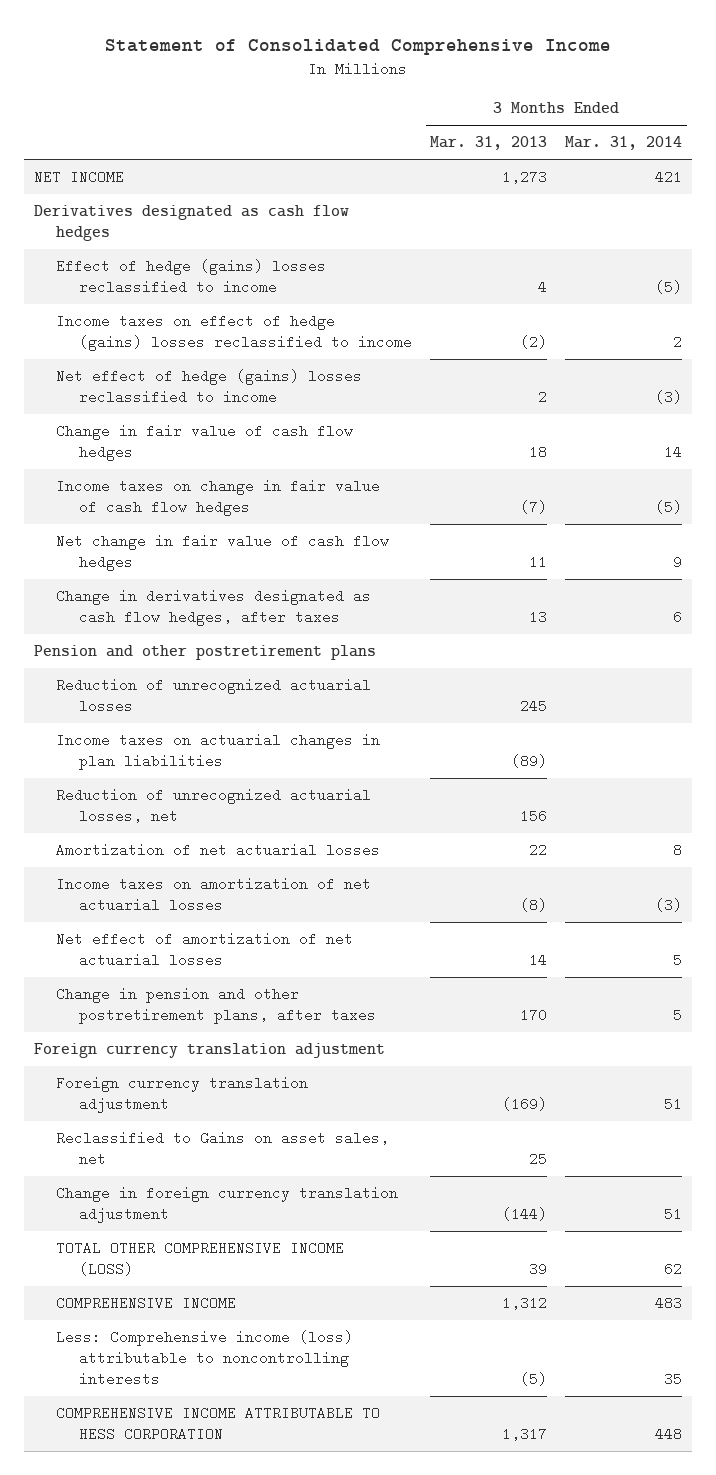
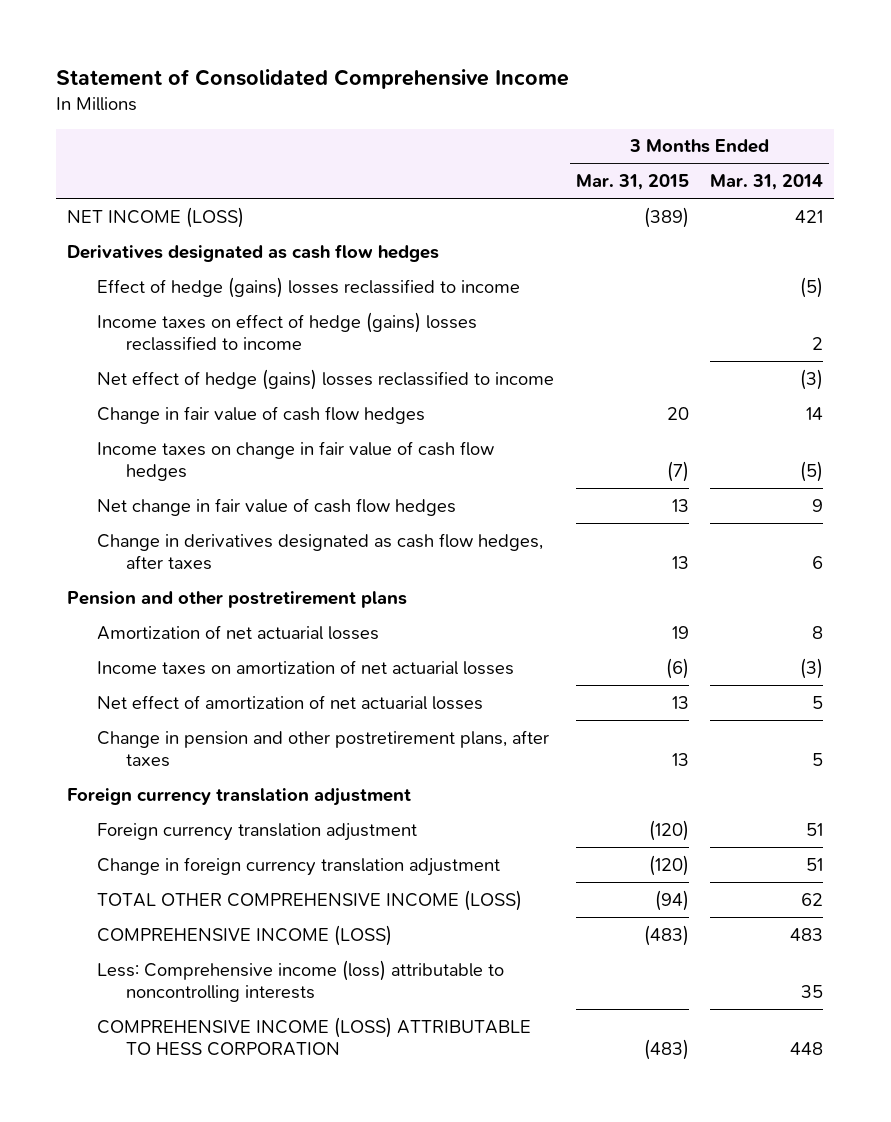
[430,136,548,151] Mar. 31, 2013 -> none
none -> [575,174,689,191] Mar. 31, 2015
[33,170,124,185] NET INCOME -> [67,206,245,228] NET INCOME (LOSS)
[56,678,372,714] Reduction of unrecognized actuarial losses -> none
[56,733,381,771] Income taxes on actuarial changes in plan liabilities -> none
[56,788,372,824] Reduction of unrecognized actuarial losses, net -> none
[56,1131,390,1167] Reclassified to Gains on asset sales, net -> none
[56,1296,237,1311] COMPREHENSIVE INCOME -> [96,924,392,946] COMPREHENSIVE INCOME (LOSS)
[56,1406,381,1442] COMPREHENSIVE INCOME ATTRIBUTABLE TO HESS CORPORATION -> [96,1016,531,1057] COMPREHENSIVE INCOME (LOSS) ATTRIBUTABLE TO HESS CORPORATION

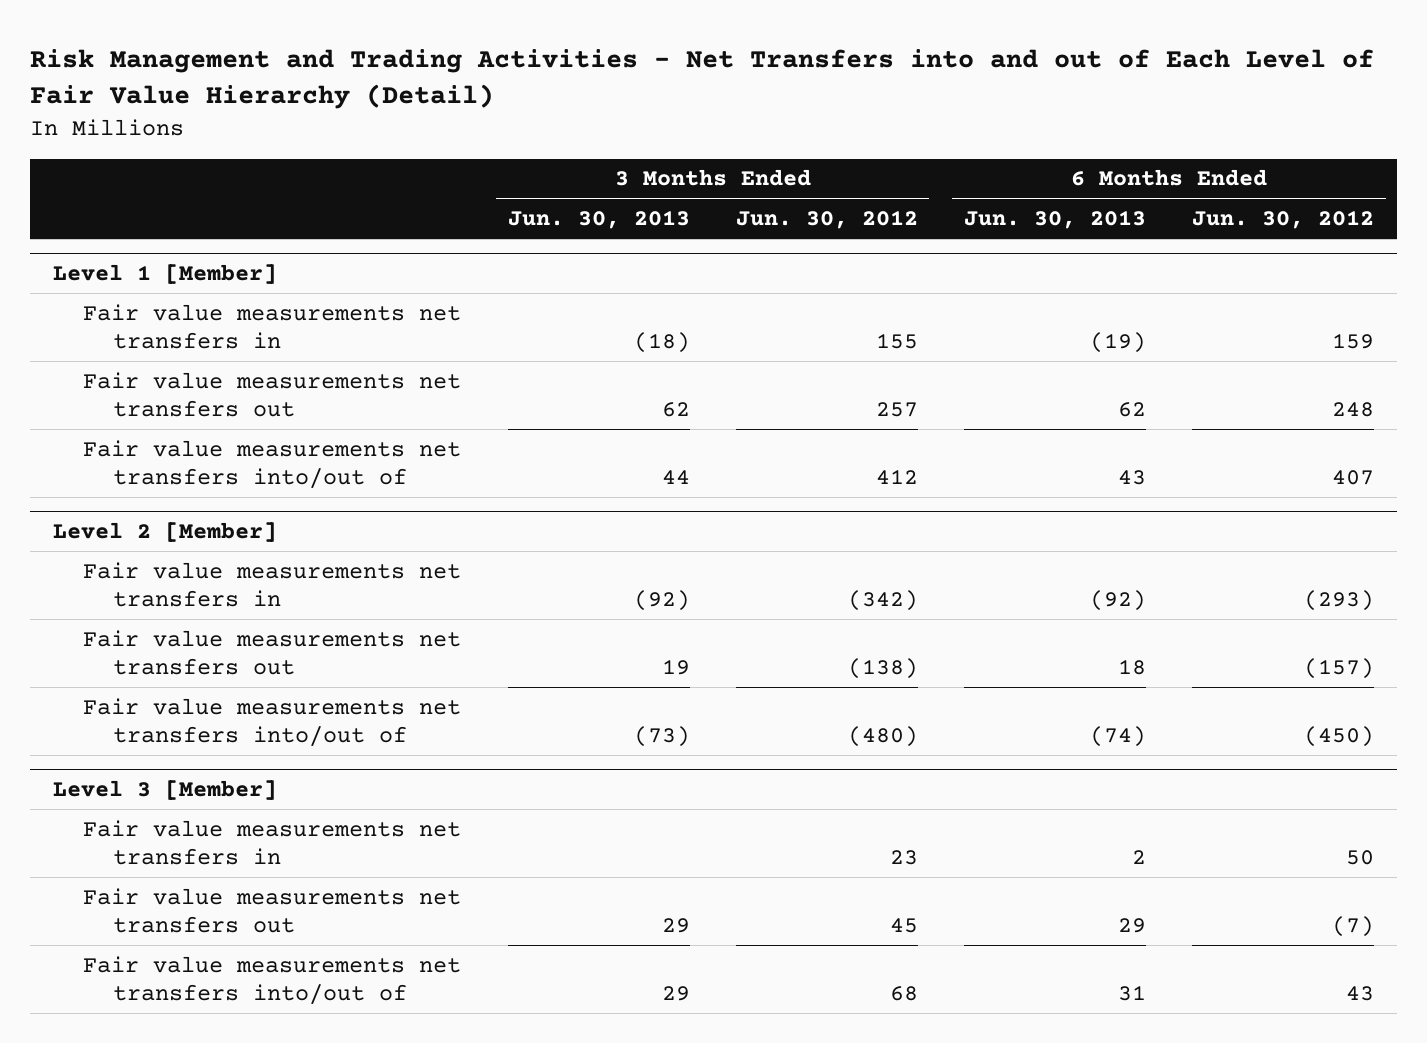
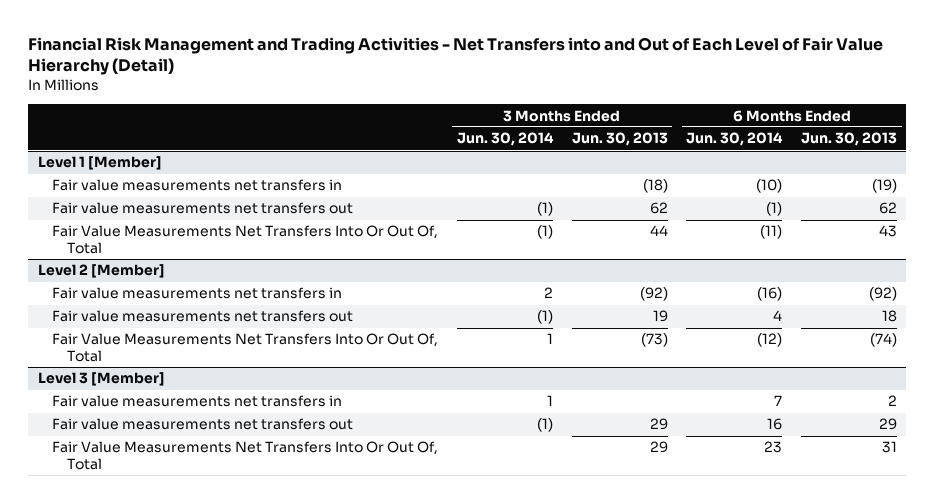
[30,48,1375,110] Risk Management and Trading Activities - Net Transfers into and out of Each Level of Fair Value Hierarchy (Detail) -> [28,36,884,76] Financial Risk Management and Trading Activities - Net Transfers into and Out of Each Level of Fair Value Hierarchy (Detail)
[735,210,918,230] Jun. 30, 2012 -> none
[1192,210,1375,230] Jun. 30, 2012 -> none
none -> [456,132,554,147] Jun. 30, 2014
none -> [686,132,784,147] Jun. 30, 2014
[83,439,462,489] Fair value measurements net transfers into/out of -> [52,225,439,254] Fair Value Measurements Net Transfers Into Or Out Of, Total
[83,697,462,747] Fair value measurements net transfers into/out of -> [52,333,439,362] Fair Value Measurements Net Transfers Into Or Out Of, Total
[83,955,462,1005] Fair value measurements net transfers into/out of -> [52,441,439,470] Fair Value Measurements Net Transfers Into Or Out Of, Total

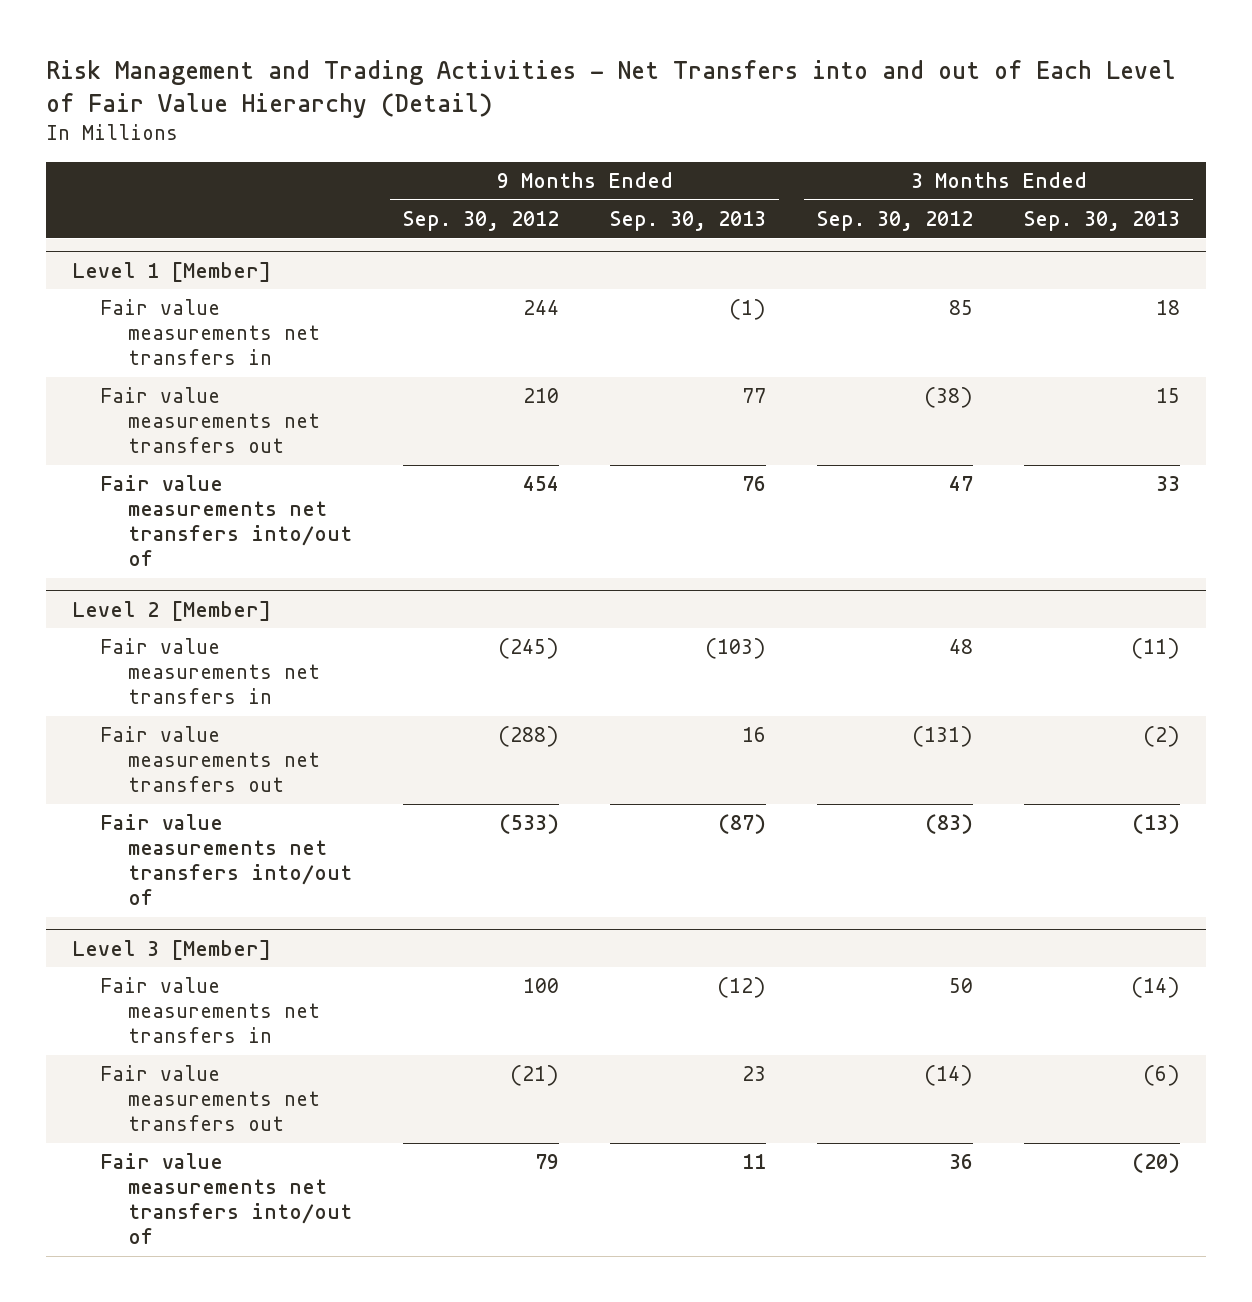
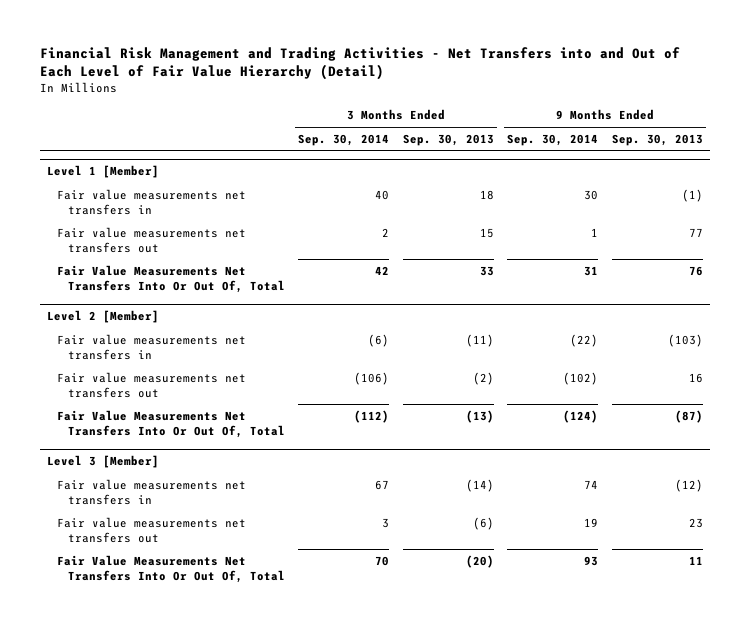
[46,60,1177,118] Risk Management and Trading Activities - Net Transfers into and out of Each Level of Fair Value Hierarchy (Detail) -> [40,47,681,81] Financial Risk Management and Trading Activities - Net Transfers into and Out of Each Level of Fair Value Hierarchy (Detail)
[403,210,560,231] Sep. 30, 2012 -> none
[817,210,974,231] Sep. 30, 2012 -> none
none -> [298,133,390,146] Sep. 30, 2014
none -> [507,133,599,146] Sep. 30, 2014
[99,475,353,567] Fair value measurements net transfers into/out of -> [57,264,285,293] Fair Value Measurements Net Transfers Into Or Out Of, Total
[99,814,353,906] Fair value measurements net transfers into/out of -> [57,409,285,438] Fair Value Measurements Net Transfers Into Or Out Of, Total
[99,1153,353,1245] Fair value measurements net transfers into/out of -> [57,554,285,583] Fair Value Measurements Net Transfers Into Or Out Of, Total

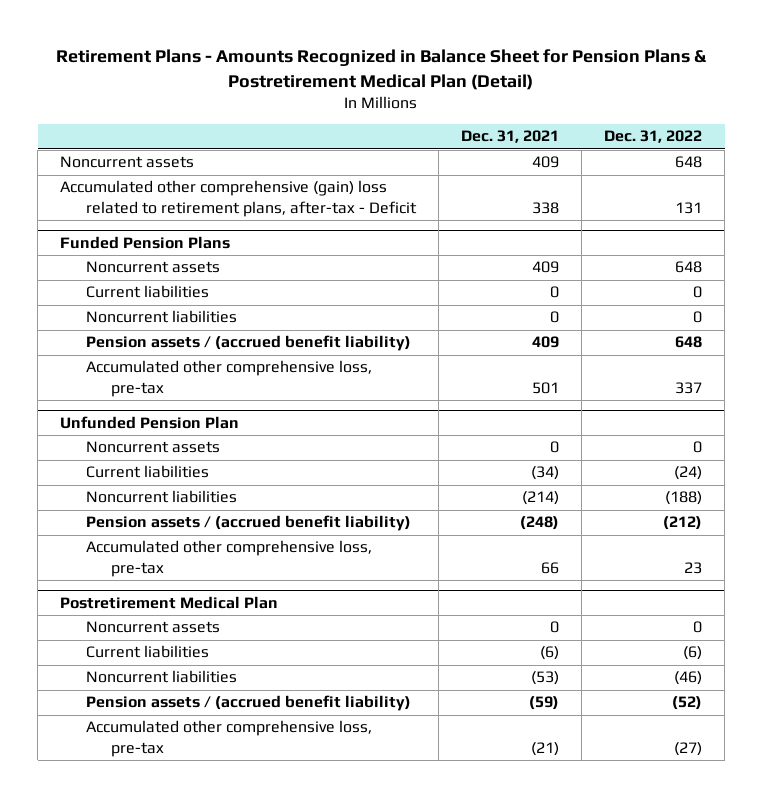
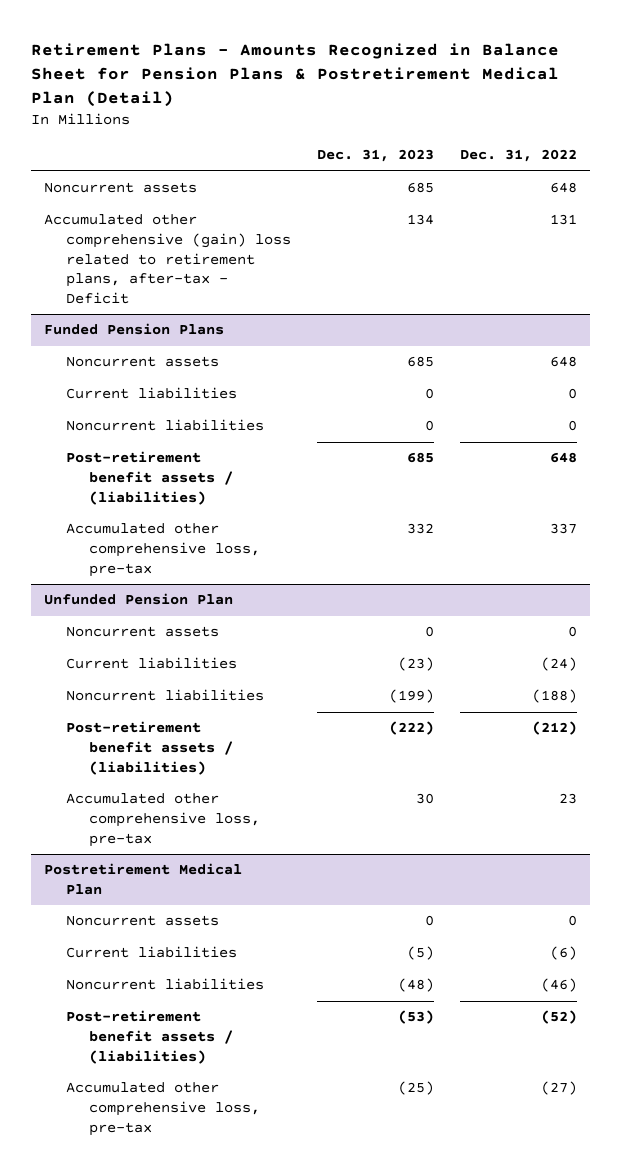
[460,130,559,144] Dec. 31, 2021 -> none
none -> [317,149,435,163] Dec. 31, 2023
[85,335,411,352] Pension assets / (accrued benefit liability) -> [66,451,233,505] Post-retirement benefit assets / (liabilities)
[85,515,411,532] Pension assets / (accrued benefit liability) -> [66,721,233,775] Post-retirement benefit assets / (liabilities)
[85,695,411,712] Pension assets / (accrued benefit liability) -> [66,1010,233,1064] Post-retirement benefit assets / (liabilities)

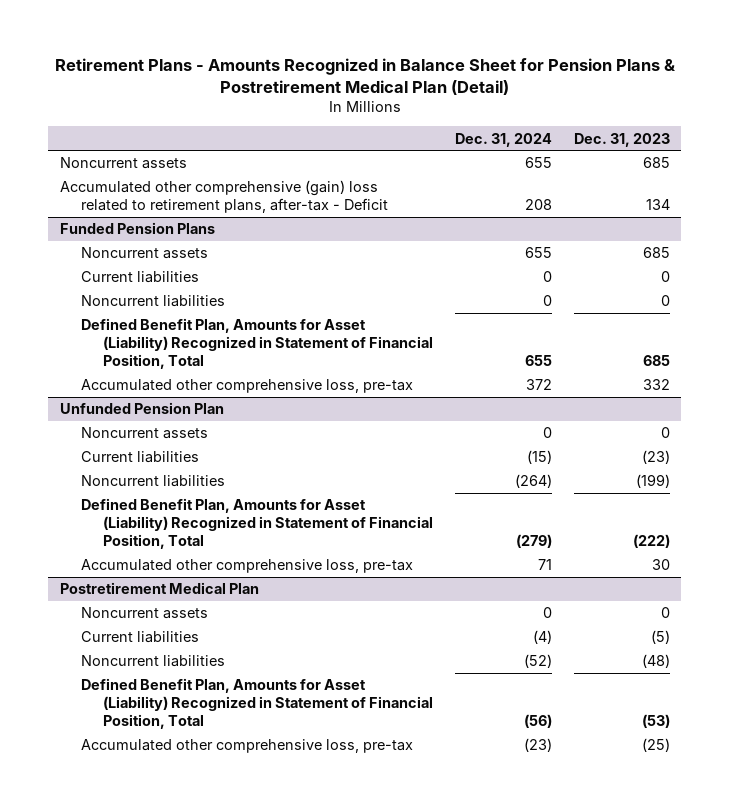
[459,149,577,163] Dec. 31, 2022 -> none
none -> [454,132,552,147] Dec. 31, 2024
[66,451,233,505] Post-retirement benefit assets / (liabilities) -> [81,318,433,369] Defined Benefit Plan, Amounts for Asset (Liability) Recognized in Statement of Financial Position, Total
[66,721,233,775] Post-retirement benefit assets / (liabilities) -> [81,498,433,549] Defined Benefit Plan, Amounts for Asset (Liability) Recognized in Statement of Financial Position, Total
[66,1010,233,1064] Post-retirement benefit assets / (liabilities) -> [81,678,433,729] Defined Benefit Plan, Amounts for Asset (Liability) Recognized in Statement of Financial Position, Total

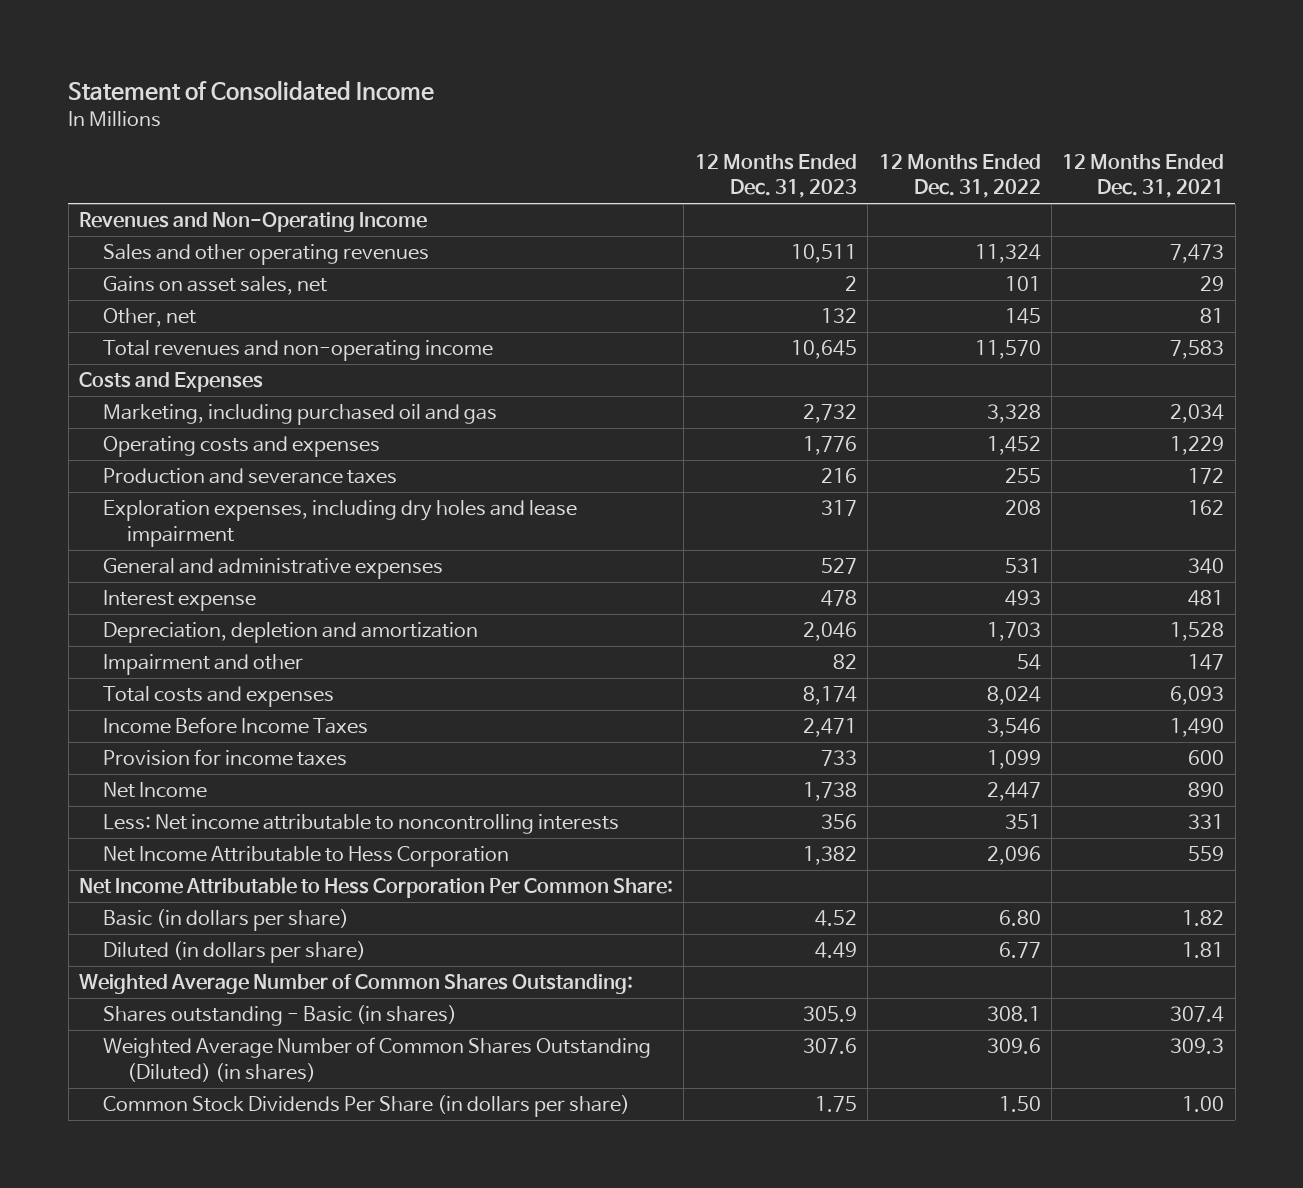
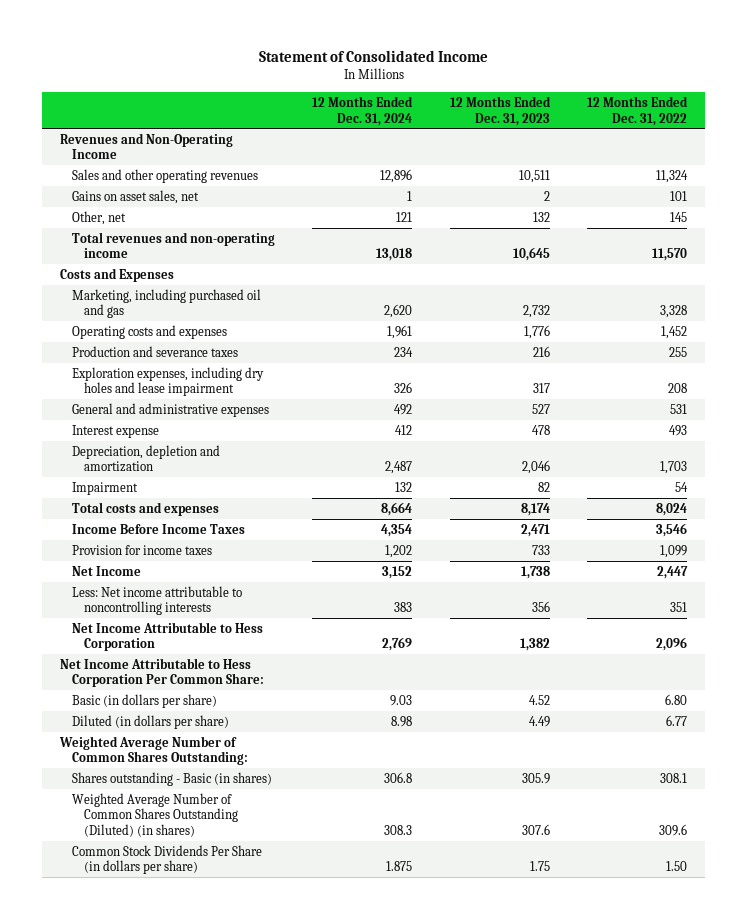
[1062,153,1225,199] 12 Months Ended Dec. 31, 2021 -> none
none -> [312,95,414,126] 12 Months Ended Dec. 31, 2024
[103,654,304,676] Impairment and other -> [72,481,139,495] Impairment

